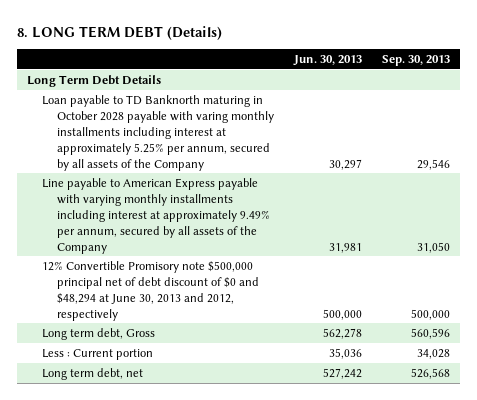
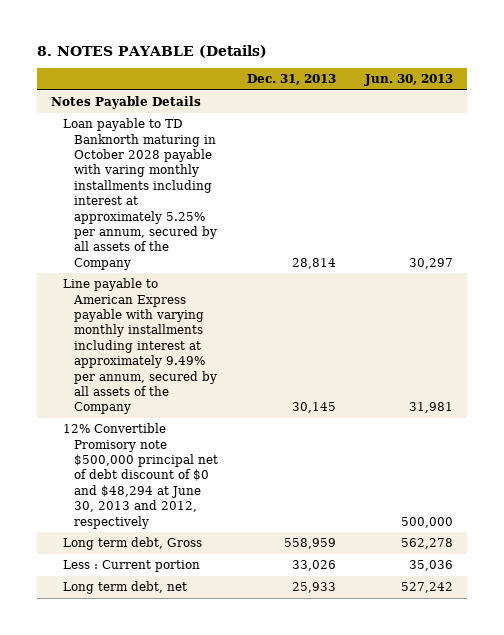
[16,25,222,40] 8. LONG TERM DEBT (Details) -> [37,44,268,58] 8. NOTES PAYABLE (Details)
[381,55,450,67] Sep. 30, 2013 -> none
none -> [246,74,336,86] Dec. 31, 2013
[26,74,161,87] Long Term Debt Details -> [51,96,202,110] Notes Payable Details

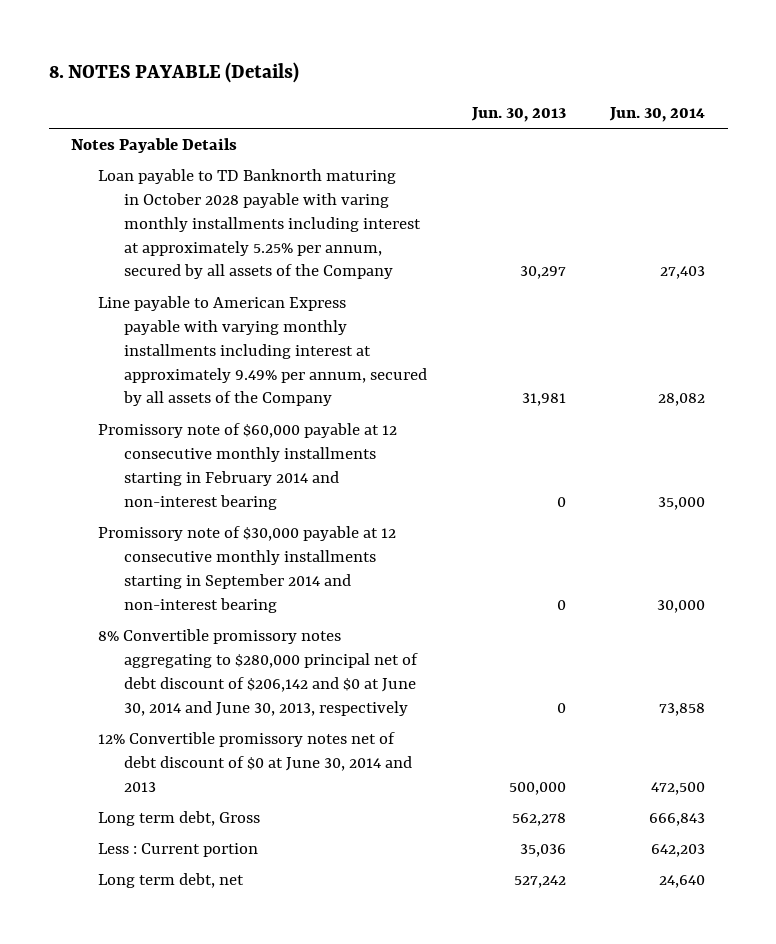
[246,74,336,86] Dec. 31, 2013 -> none
none -> [609,107,706,123] Jun. 30, 2014
none -> [97,422,397,510] Promissory note of $60,000 payable at 12 consecutive monthly installments starting in February 2014 and non-interest bearing
none -> [97,525,396,613] Promissory note of $30,000 payable at 12 consecutive monthly installments starting in September 2014 and non-interest bearing
none -> [97,628,419,716] 8% Convertible promissory notes aggregating to $280,000 principal net of debt discount of $206,142 and $0 at June 30, 2014 and June 30, 2013, respectively
[62,423,218,529] 12% Convertible Promisory note $500,000 principal net of debt discount of $0 and $48,294 at June 30, 2013 and 2012, respectively -> [97,731,413,792] 12% Convertible promissory notes net of debt discount of $0 at June 30, 2014 and 2013

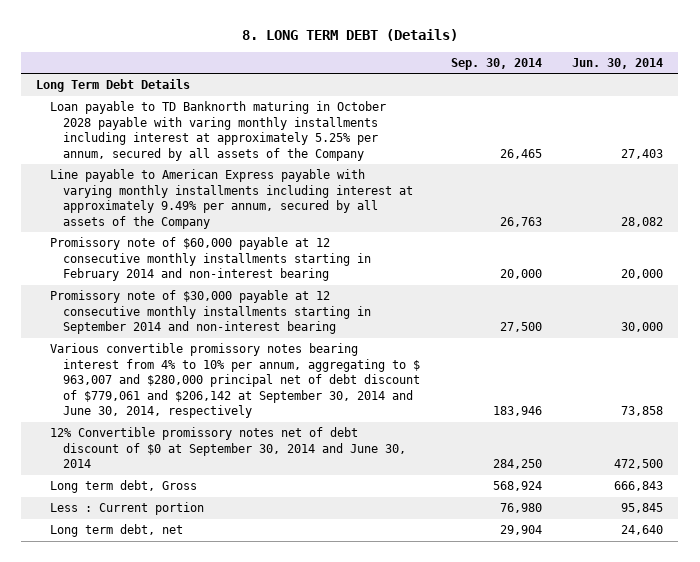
[48,62,299,84] 8. NOTES PAYABLE (Details) -> [241,28,458,41] 8. LONG TERM DEBT (Details)
[470,107,566,123] Jun. 30, 2013 -> none
none -> [450,57,542,70] Sep. 30, 2014
[70,137,237,153] Notes Payable Details -> [36,79,191,93] Long Term Debt Details
[658,496,706,510] 35,000 -> [621,269,664,280] 20,000
[97,628,419,716] 8% Convertible promissory notes aggregating to $280,000 principal net of debt discount of $206,142 and $0 at June 30, 2014 and June 30, 2013, respectively -> [49,343,420,419] Various convertible promissory notes bearing interest from 4% to 10% per annum, aggregating to $ 963,007 and $280,000 principal net of debt discount of $779,061 and $206,142 at September 30, 2014 and June 30, 2014, respectively
[97,731,413,792] 12% Convertible promissory notes net of debt discount of $0 at June 30, 2014 and 2013 -> [49,427,406,469] 12% Convertible promissory notes net of debt discount of $0 at September 30, 2014 and June 30, 2014
[651,843,706,857] 642,203 -> [621,503,664,514] 95,845

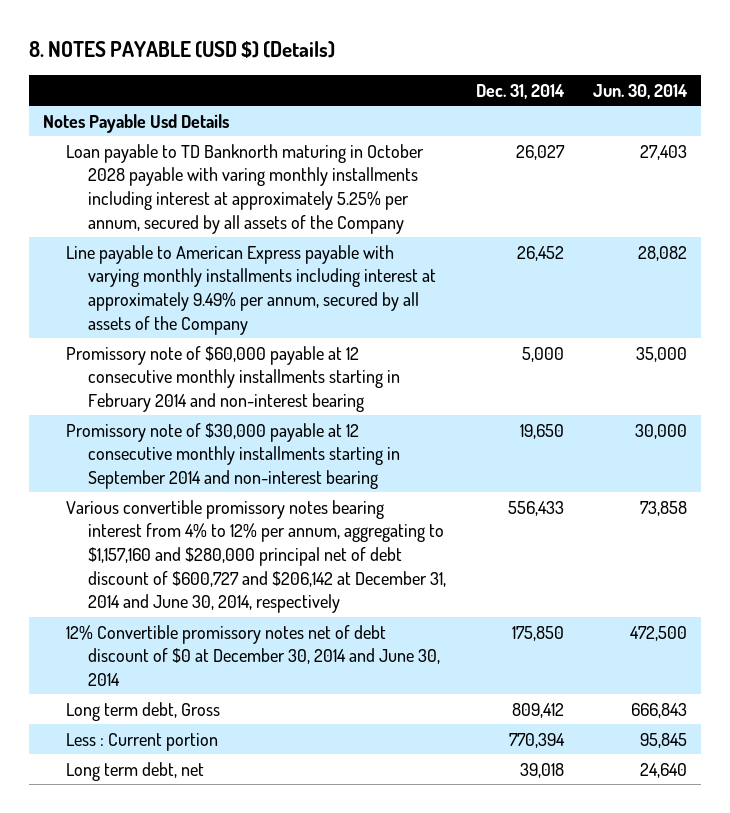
[241,28,458,41] 8. LONG TERM DEBT (Details) -> [28,40,335,58] 8. NOTES PAYABLE (USD $) (Details)
[450,57,542,70] Sep. 30, 2014 -> none
none -> [475,83,565,99] Dec. 31, 2014
[36,79,191,93] Long Term Debt Details -> [43,113,230,133] Notes Payable Usd Details
[621,269,664,280] 20,000 -> [635,346,687,362] 35,000
[49,343,420,419] Various convertible promissory notes bearing interest from 4% to 10% per annum, aggregating to $ 963,007 and $280,000 principal net of debt discount of $779,061 and $206,142 at September 30, 2014 and June 30, 2014, respectively -> [65,499,447,614] Various convertible promissory notes bearing interest from 4% to 12% per annum, aggregating to $1,157,160 and $280,000 principal net of debt discount of $600,727 and $206,142 at December 31, 2014 and June 30, 2014, respectively
[49,427,406,469] 12% Convertible promissory notes net of debt discount of $0 at September 30, 2014 and June 30, 2014 -> [65,624,441,687] 12% Convertible promissory notes net of debt discount of $0 at December 30, 2014 and June 30, 2014

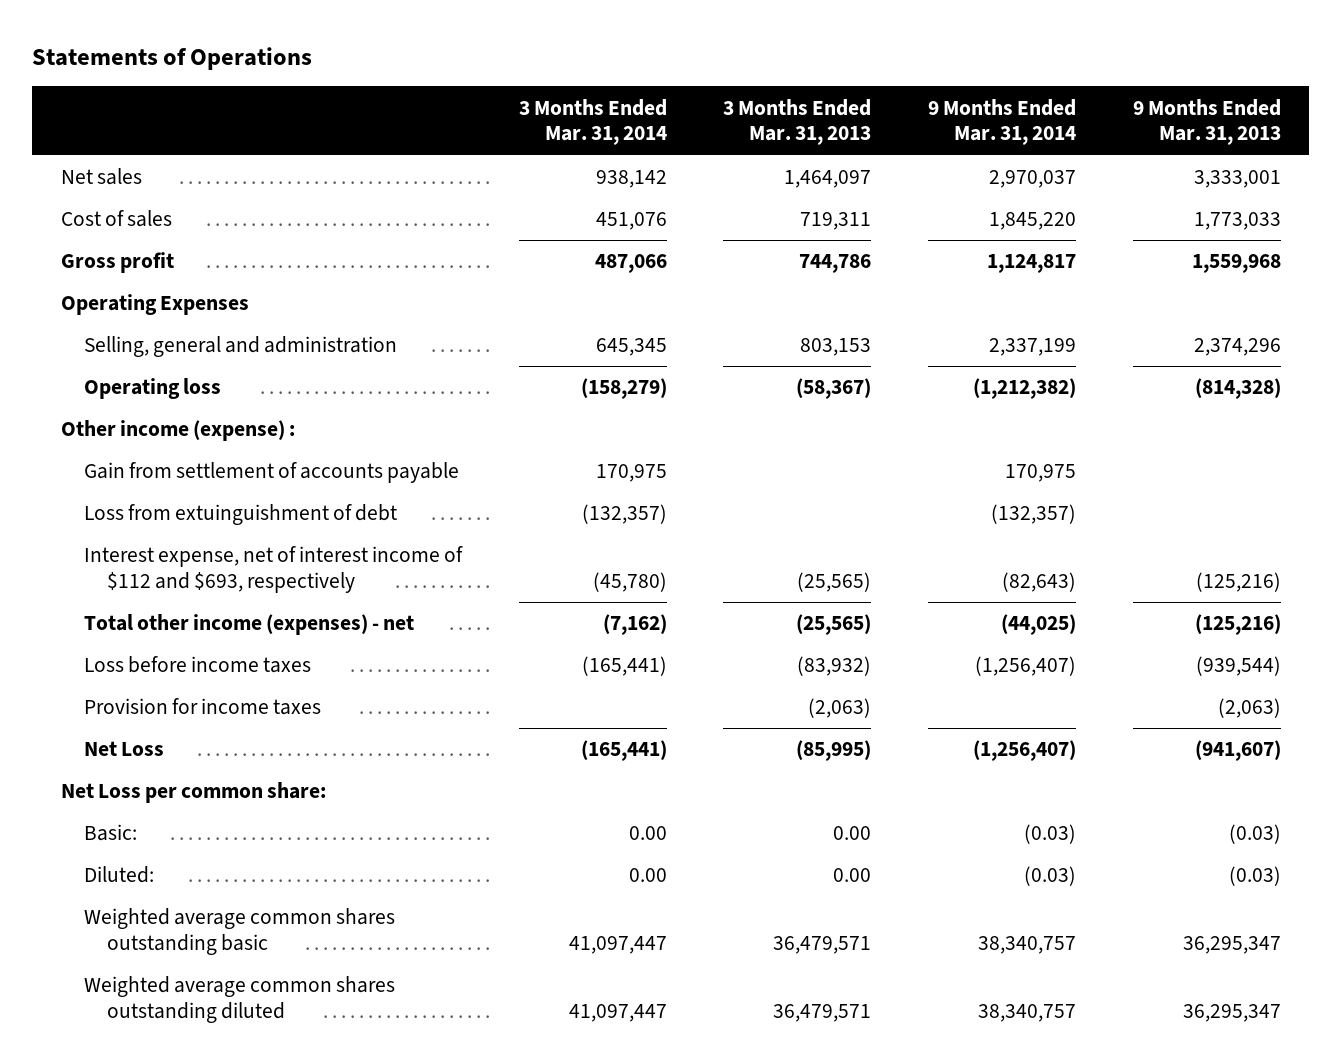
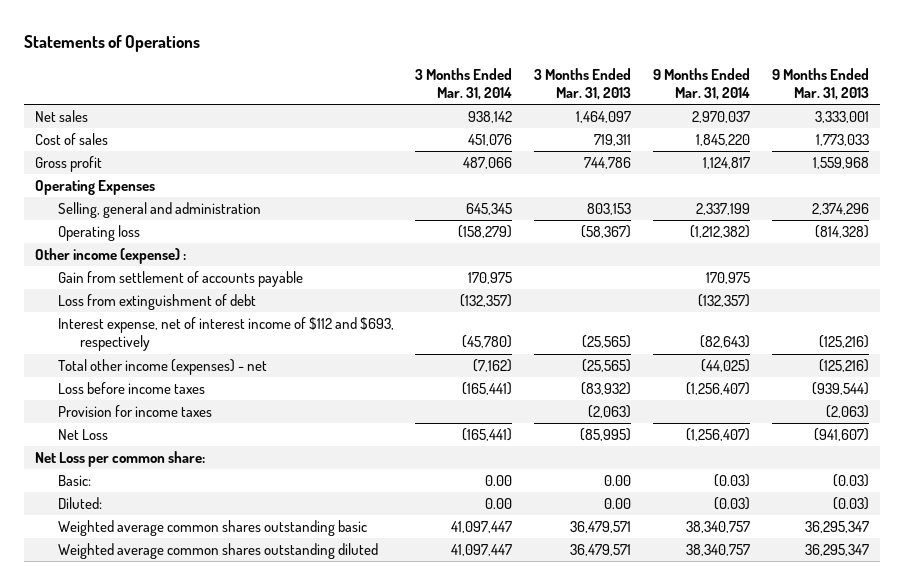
[83,504,397,526] Loss from extuinguishment of debt -> [57,294,256,311] Loss from extinguishment of debt

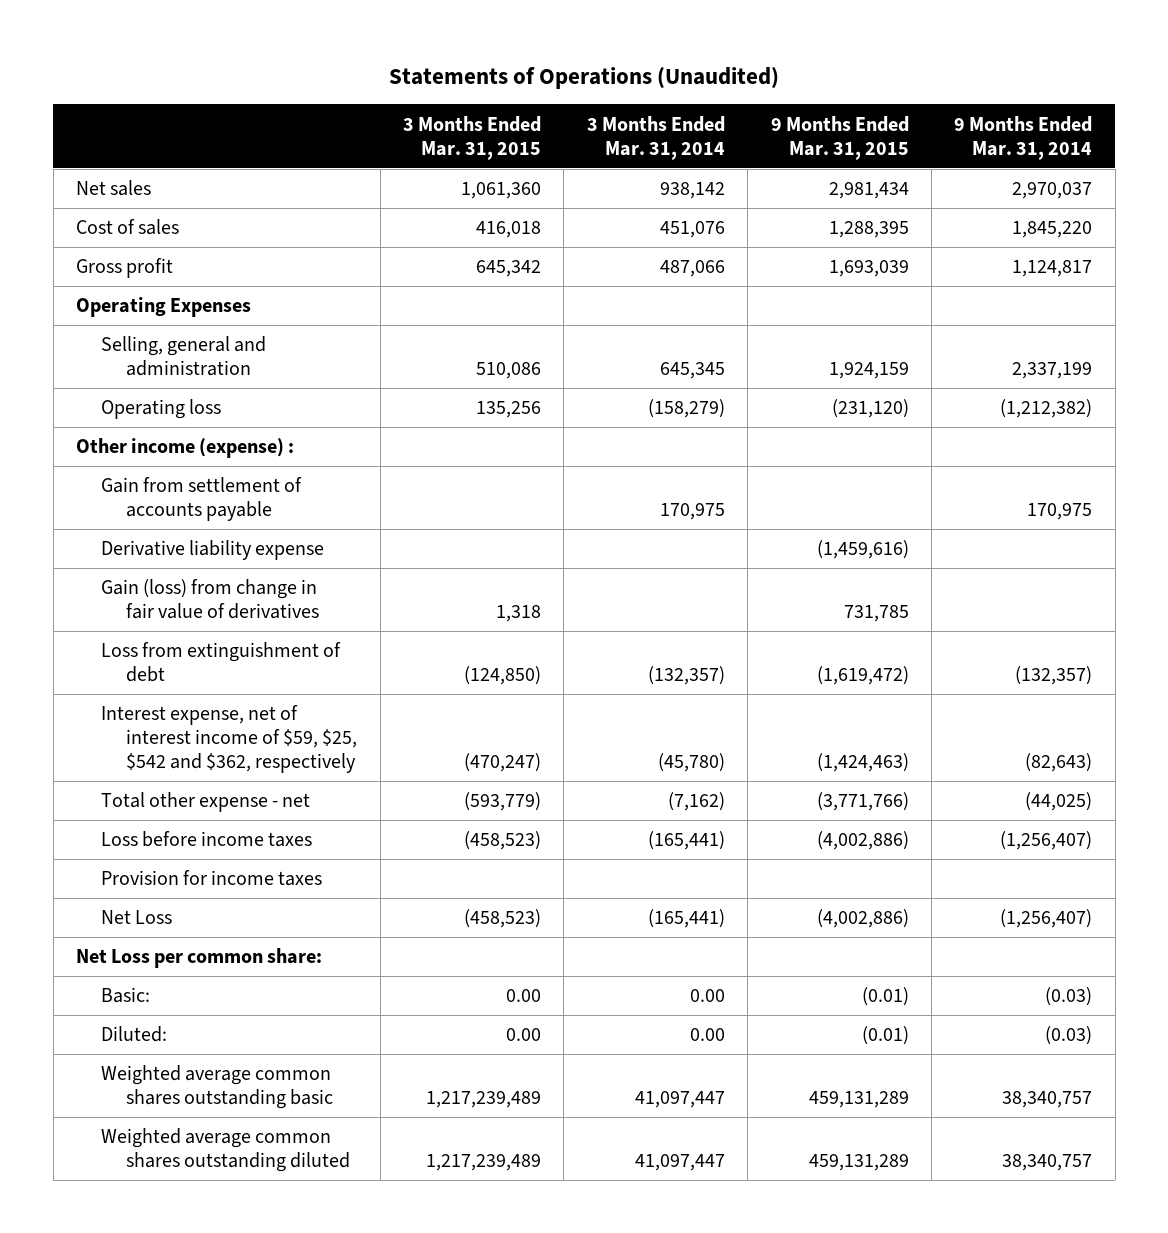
[24,34,201,52] Statements of Operations -> [389,67,780,90] Statements of Operations (Unaudited)
[534,67,632,100] 3 Months Ended Mar. 31, 2013 -> none
[771,67,869,100] 9 Months Ended Mar. 31, 2013 -> none
none -> [403,115,542,160] 3 Months Ended Mar. 31, 2015
none -> [770,115,909,160] 9 Months Ended Mar. 31, 2015
none -> [101,540,325,561] Derivative liability expense
none -> [101,579,320,620] Gain (loss) from change in fair value of derivatives
[57,317,394,352] Interest expense, net of interest income of $112 and $693, respectively -> [101,705,358,774] Interest expense, net of interest income of $59, $25, $542 and $362, respectively
[57,359,267,376] Total other income (expenses) - net -> [101,792,311,813] Total other expense - net

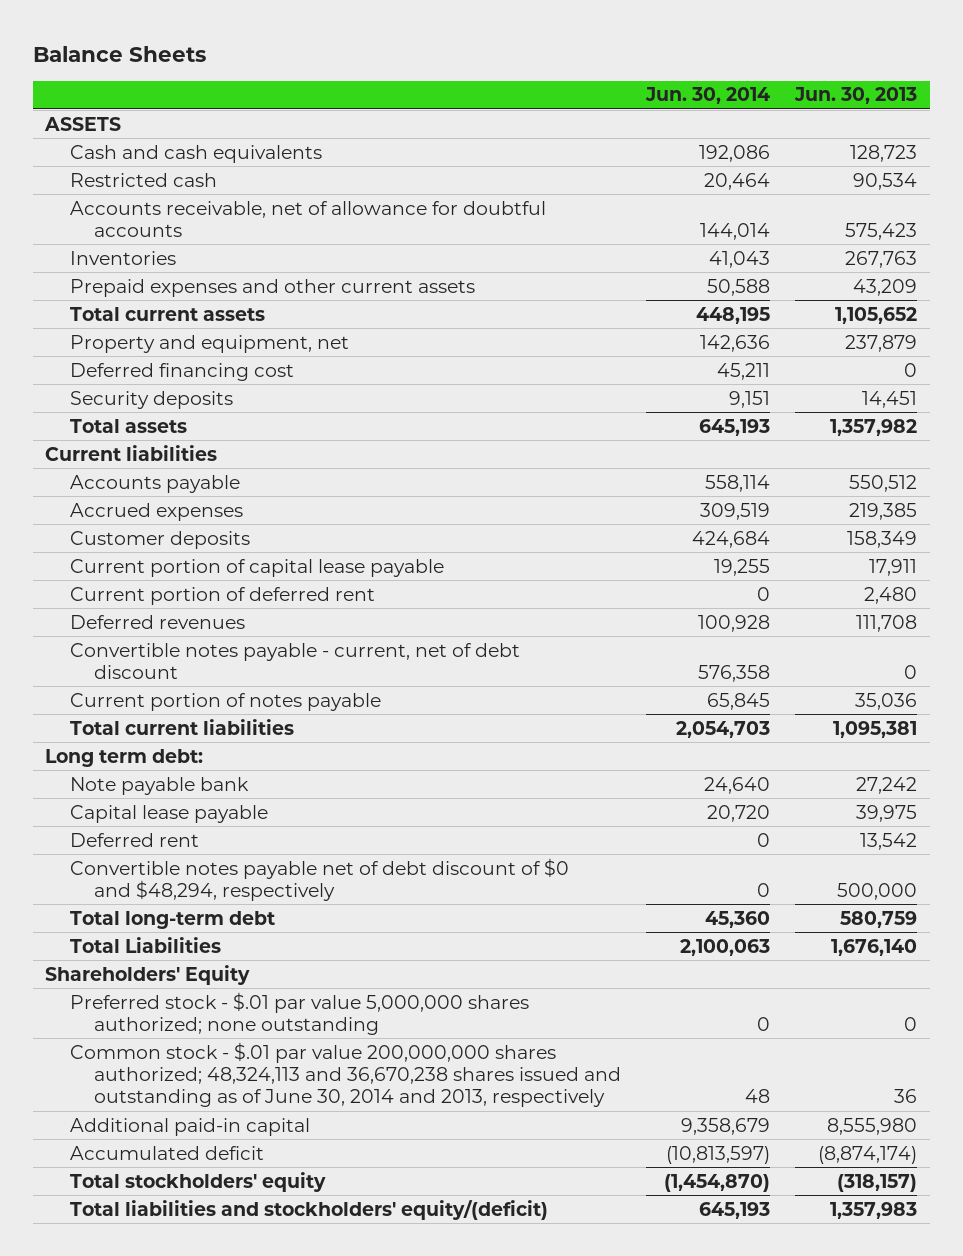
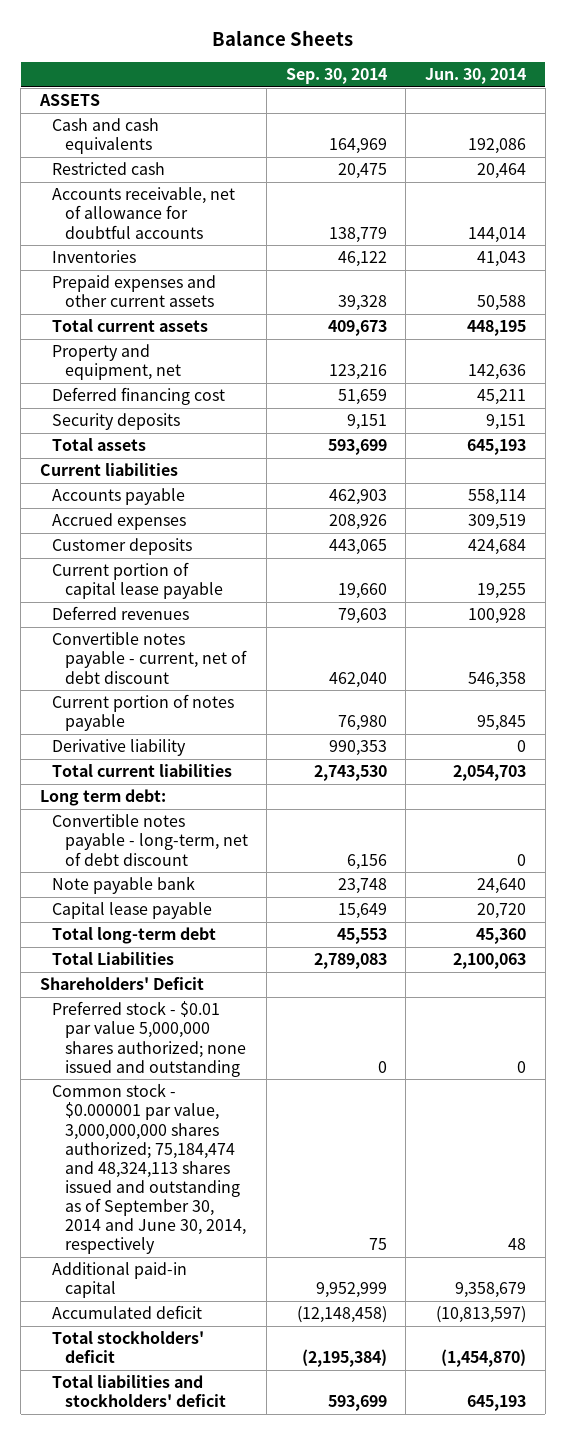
[794,87,918,105] Jun. 30, 2013 -> none
none -> [285,68,387,85] Sep. 30, 2014
[69,586,375,605] Current portion of deferred rent -> none
[698,664,771,682] 576,358 -> [468,671,527,688] 546,358
[707,692,771,710] 65,845 -> [477,715,527,732] 95,845
none -> [52,739,187,757] Derivative liability
none -> [52,814,248,866] Convertible notes payable - long-term, net of debt discount
[69,832,199,847] Deferred rent -> none
[69,857,569,901] Convertible notes payable net of debt discount of $0 and $48,294, respectively -> none
[45,964,251,985] Shareholders' Equity -> [39,977,204,991] Shareholders' Deficit
[69,991,529,1035] Preferred stock - $.01 par value 5,000,000 shares authorized; none outstanding -> [52,1001,246,1077] Preferred stock - $0.01 par value 5,000,000 shares authorized; none issued and outstanding
[69,1041,622,1108] Common stock - $.01 par value 200,000,000 shares authorized; 48,324,113 and 36,670,238 shares issued and outstanding as of June 30, 2014 and 2013, respectively -> [52,1083,246,1255] Common stock - $0.000001 par value, 3,000,000,000 shares authorized; 75,184,474 and 48,324,113 shares issued and outstanding as of September 30, 2014 and June 30, 2014, respectively
[69,1171,326,1192] Total stockholders' equity -> [52,1331,205,1364] Total stockholders' deficit
[69,1199,548,1220] Total liabilities and stockholders' equity/(deficit) -> [52,1375,226,1408] Total liabilities and stockholders' deficit

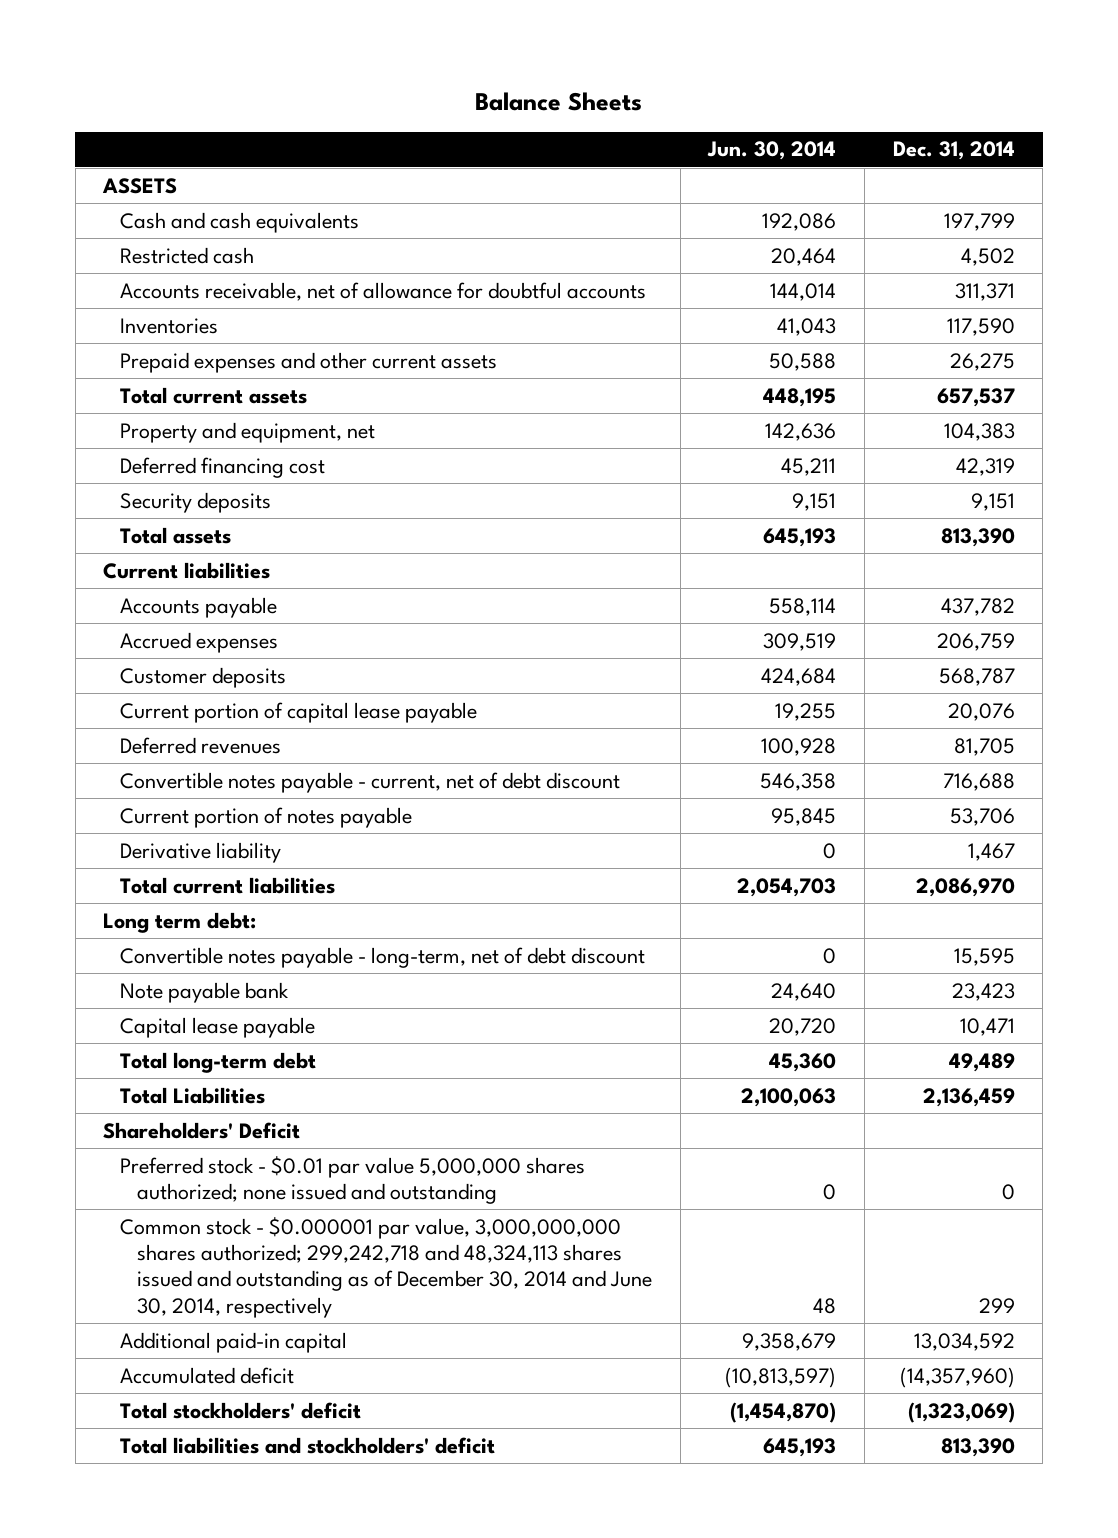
[285,68,387,85] Sep. 30, 2014 -> none
none -> [892,141,1015,161] Dec. 31, 2014
[52,1083,246,1255] Common stock - $0.000001 par value, 3,000,000,000 shares authorized; 75,184,474 and 48,324,113 shares issued and outstanding as of September 30, 2014 and June 30, 2014, respectively -> [120,1216,653,1318] Common stock - $0.000001 par value, 3,000,000,000 shares authorized; 299,242,718 and 48,324,113 shares issued and outstanding as of December 30, 2014 and June 30, 2014, respectively

